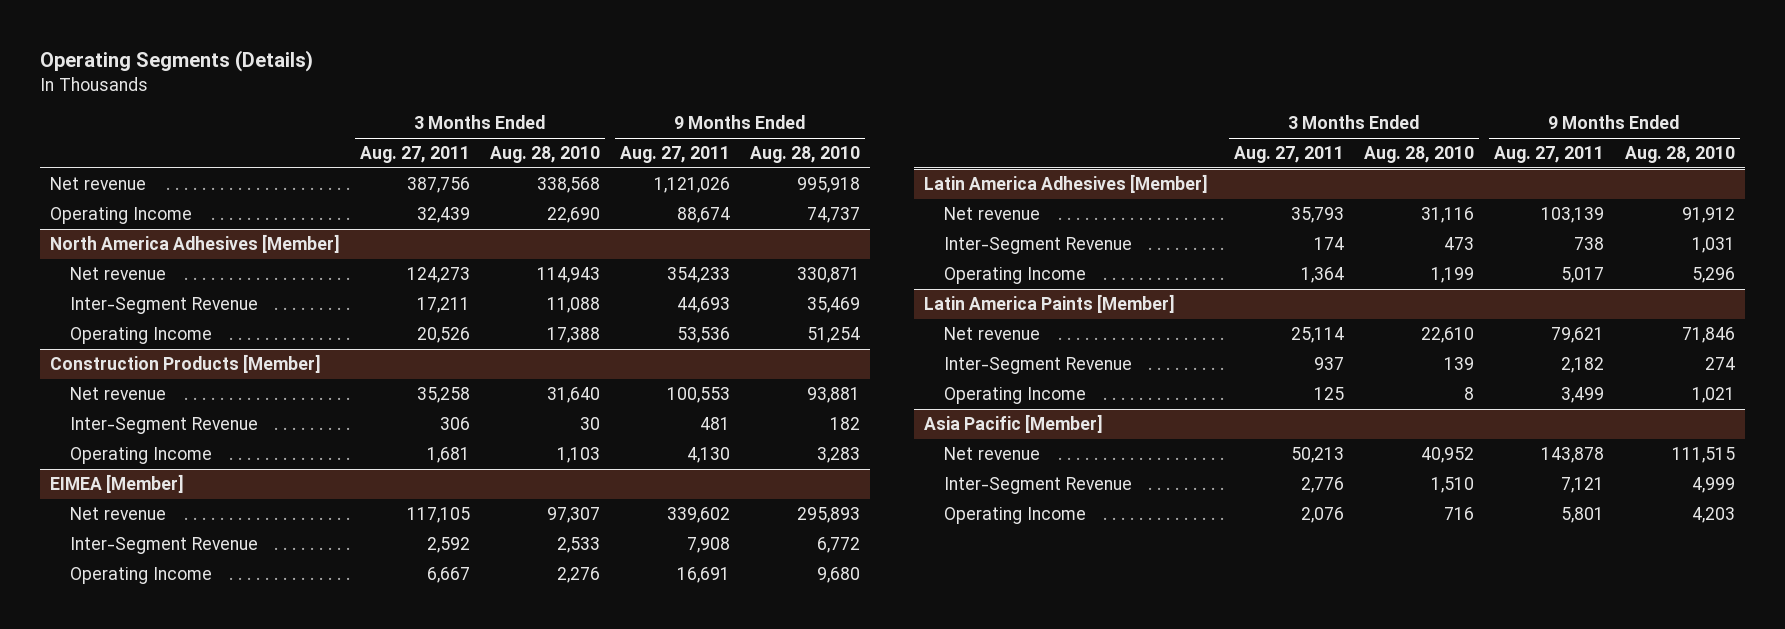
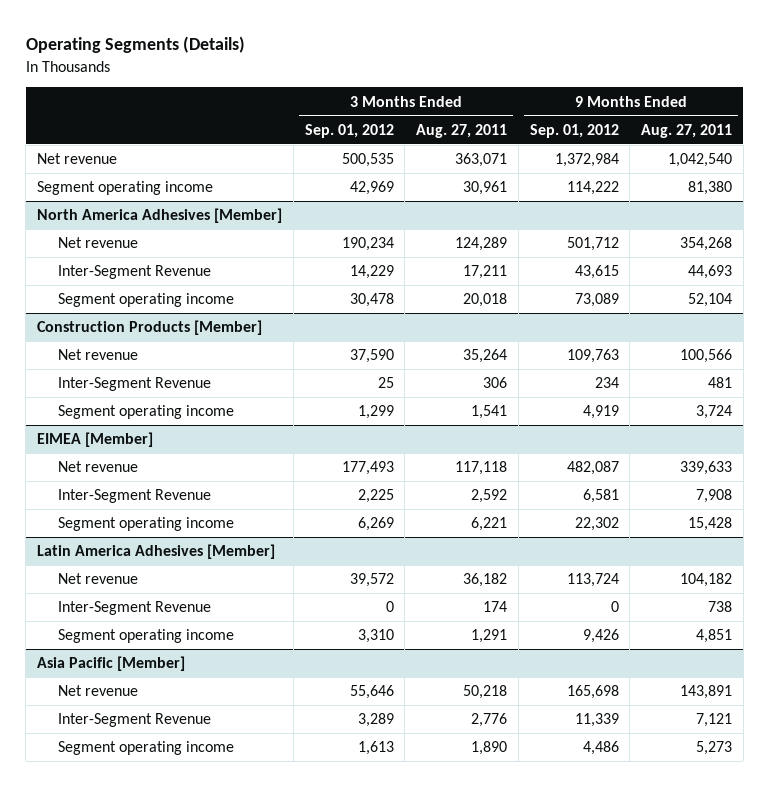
[490,146,601,164] Aug. 28, 2010 -> none
[750,146,861,164] Aug. 28, 2010 -> none
none -> [304,123,394,138] Sep. 01, 2012
none -> [529,123,619,138] Sep. 01, 2012
[407,177,471,194] 387,756 -> [455,153,508,168] 363,071
[654,177,731,194] 1,121,026 -> [668,153,733,168] 1,042,540
[50,207,193,225] Operating Income -> [37,181,214,196] Segment operating income
[417,207,471,224] 32,439 -> [463,181,508,196] 30,961
[677,207,731,224] 88,674 -> [688,181,733,196] 81,380
[407,267,471,284] 124,273 -> [455,237,508,252] 124,289
[667,267,731,284] 354,233 -> [680,237,733,252] 354,268
[70,327,213,345] Operating Income -> [58,293,235,308] Segment operating income
[417,327,471,344] 20,526 -> [463,293,508,308] 20,018
[677,327,731,344] 53,536 -> [688,293,733,308] 52,104
[417,387,471,404] 35,258 -> [463,349,508,364] 35,264
[667,387,731,404] 100,553 -> [680,349,733,364] 100,566
[70,447,213,465] Operating Income -> [58,405,235,420] Segment operating income
[427,447,471,464] 1,681 -> [471,405,508,420] 1,541
[687,447,731,464] 4,130 -> [696,405,733,420] 3,724
[407,507,471,524] 117,105 -> [455,461,508,476] 117,118
[667,507,731,524] 339,602 -> [680,461,733,476] 339,633
[70,567,213,585] Operating Income -> [58,517,235,532] Segment operating income
[427,567,471,584] 6,667 -> [471,517,508,532] 6,221
[677,567,731,584] 16,691 -> [688,517,733,532] 15,428
[1291,207,1345,224] 35,793 -> [463,573,508,588] 36,182
[1541,207,1605,224] 103,139 -> [680,573,733,588] 104,182
[924,294,1176,314] Latin America Paints [Member] -> none
[944,327,1041,341] Net revenue -> none
[944,357,1133,375] Inter-Segment Revenue -> none
[944,387,1087,405] Operating Income -> none
[944,267,1087,285] Operating Income -> [58,629,235,644] Segment operating income
[1301,267,1345,284] 1,364 -> [471,629,508,644] 1,291
[1561,267,1605,284] 5,017 -> [696,629,733,644] 4,851
[1291,447,1345,464] 50,213 -> [463,685,508,700] 50,218
[1541,447,1605,464] 143,878 -> [680,685,733,700] 143,891
[944,507,1087,525] Operating Income -> [58,741,235,756] Segment operating income
[1301,507,1345,524] 2,076 -> [471,741,508,756] 1,890
[1561,507,1605,524] 5,801 -> [696,741,733,756] 5,273

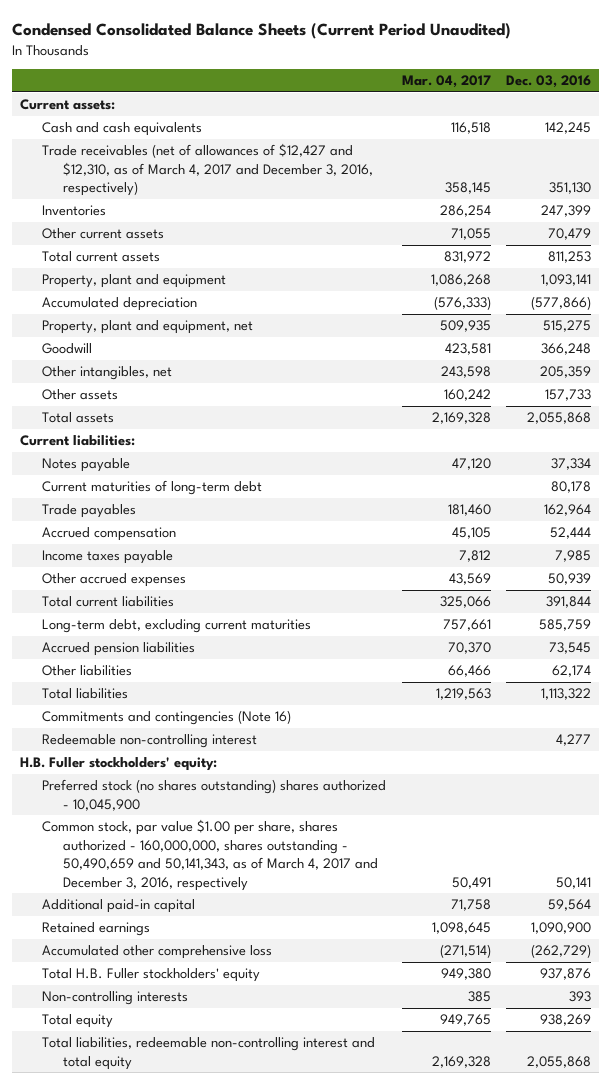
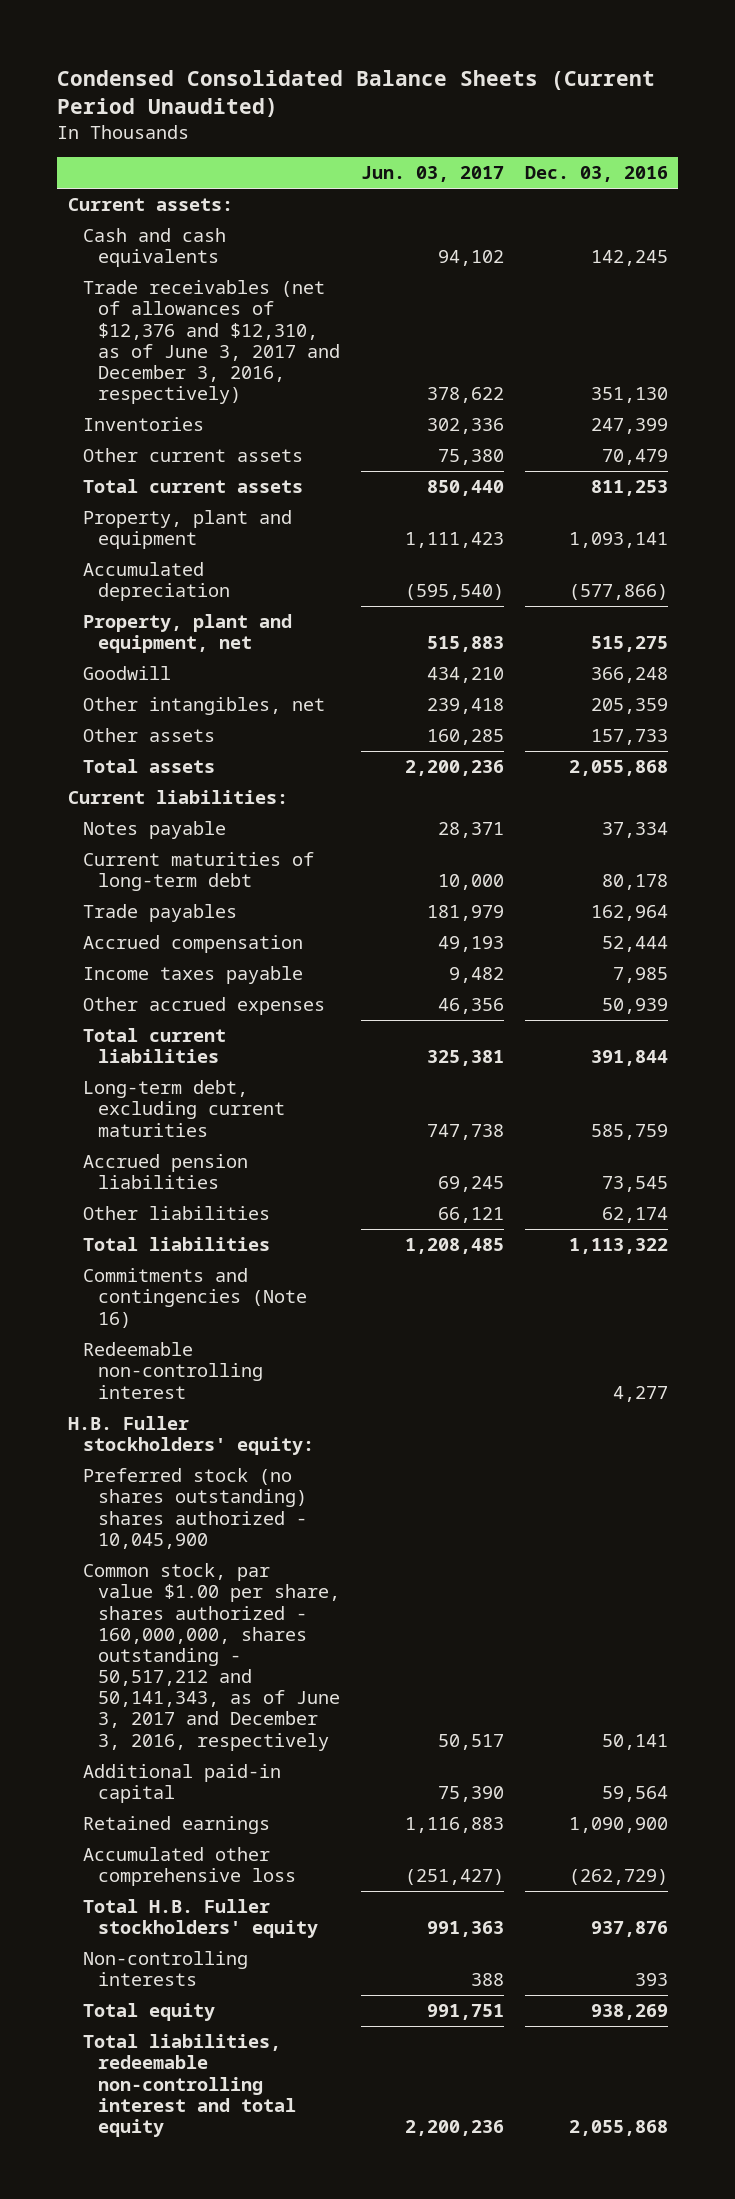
[401,75,491,89] Mar. 04, 2017 -> none
none -> [361,166,505,183] Jun. 03, 2017
[41,143,374,197] Trade receivables (net of allowances of $12,427 and $12,310, as of March 4, 2017 and December 3, 2016, respectively) -> [83,280,341,405] Trade receivables (net of allowances of $12,376 and $12,310, as of June 3, 2017 and December 3, 2016, respectively)
[41,819,379,891] Common stock, par value $1.00 per share, shares authorized - 160,000,000, shares outstanding - 50,490,659 and 50,141,343, as of March 4, 2017 and December 3, 2016, respectively -> [83,1563,341,1751] Common stock, par value $1.00 per share, shares authorized - 160,000,000, shares outstanding - 50,517,212 and 50,141,343, as of June 3, 2017 and December 3, 2016, respectively

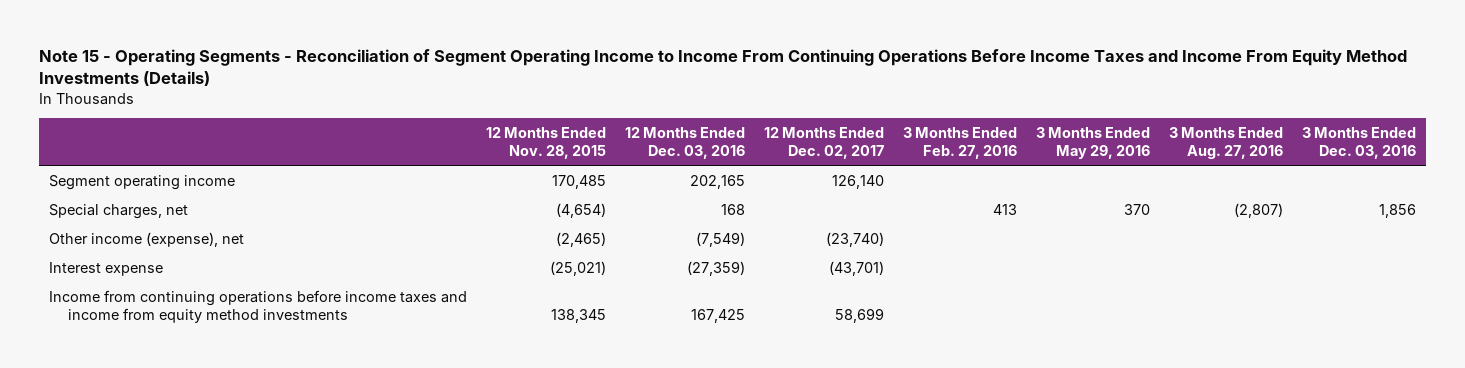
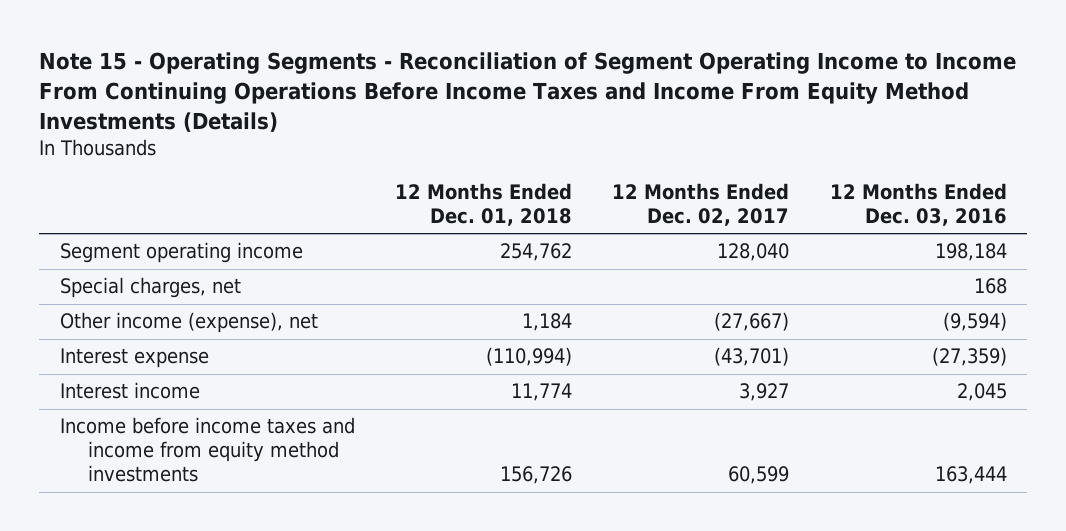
[485,127,606,160] 12 Months Ended Nov. 28, 2015 -> none
[902,127,1017,160] 3 Months Ended Feb. 27, 2016 -> none
[1036,127,1151,160] 3 Months Ended May 29, 2016 -> none
[1169,127,1284,160] 3 Months Ended Aug. 27, 2016 -> none
[1302,127,1417,160] 3 Months Ended Dec. 03, 2016 -> none
none -> [394,182,572,226] 12 Months Ended Dec. 01, 2018
[689,174,745,189] 202,165 -> [934,243,1007,262] 198,184
[831,174,884,189] 126,140 -> [717,243,790,262] 128,040
[695,231,745,247] (7,549) -> [942,312,1007,332] (9,594)
[825,231,884,247] (23,740) -> [714,312,790,332] (27,667)
none -> [59,382,200,400] Interest income
[48,289,467,323] Income from continuing operations before income taxes and income from equity method investments -> [59,417,355,483] Income before income taxes and income from equity method investments
[690,308,745,323] 167,425 -> [934,466,1007,485] 163,444
[834,307,884,323] 58,699 -> [728,466,790,485] 60,599

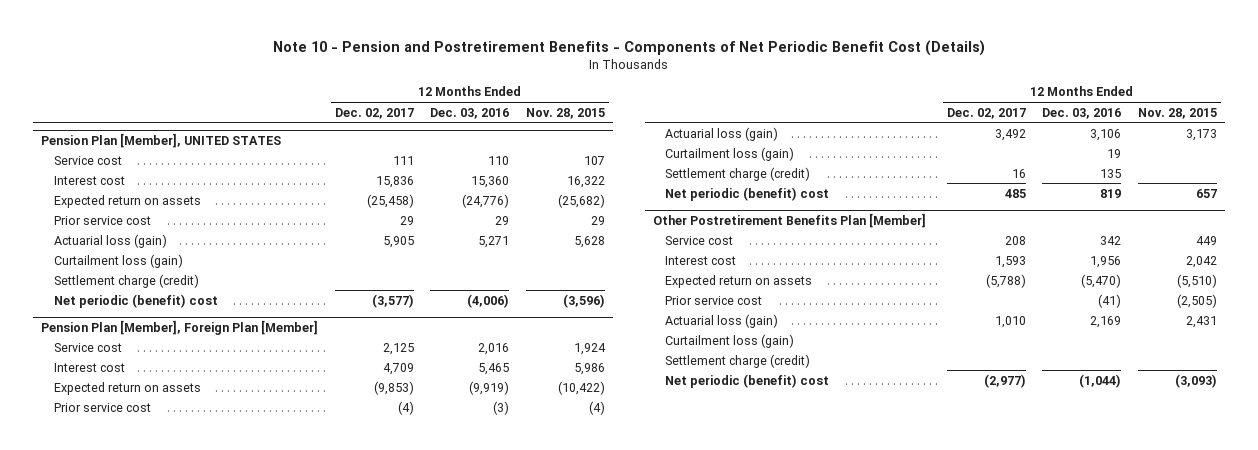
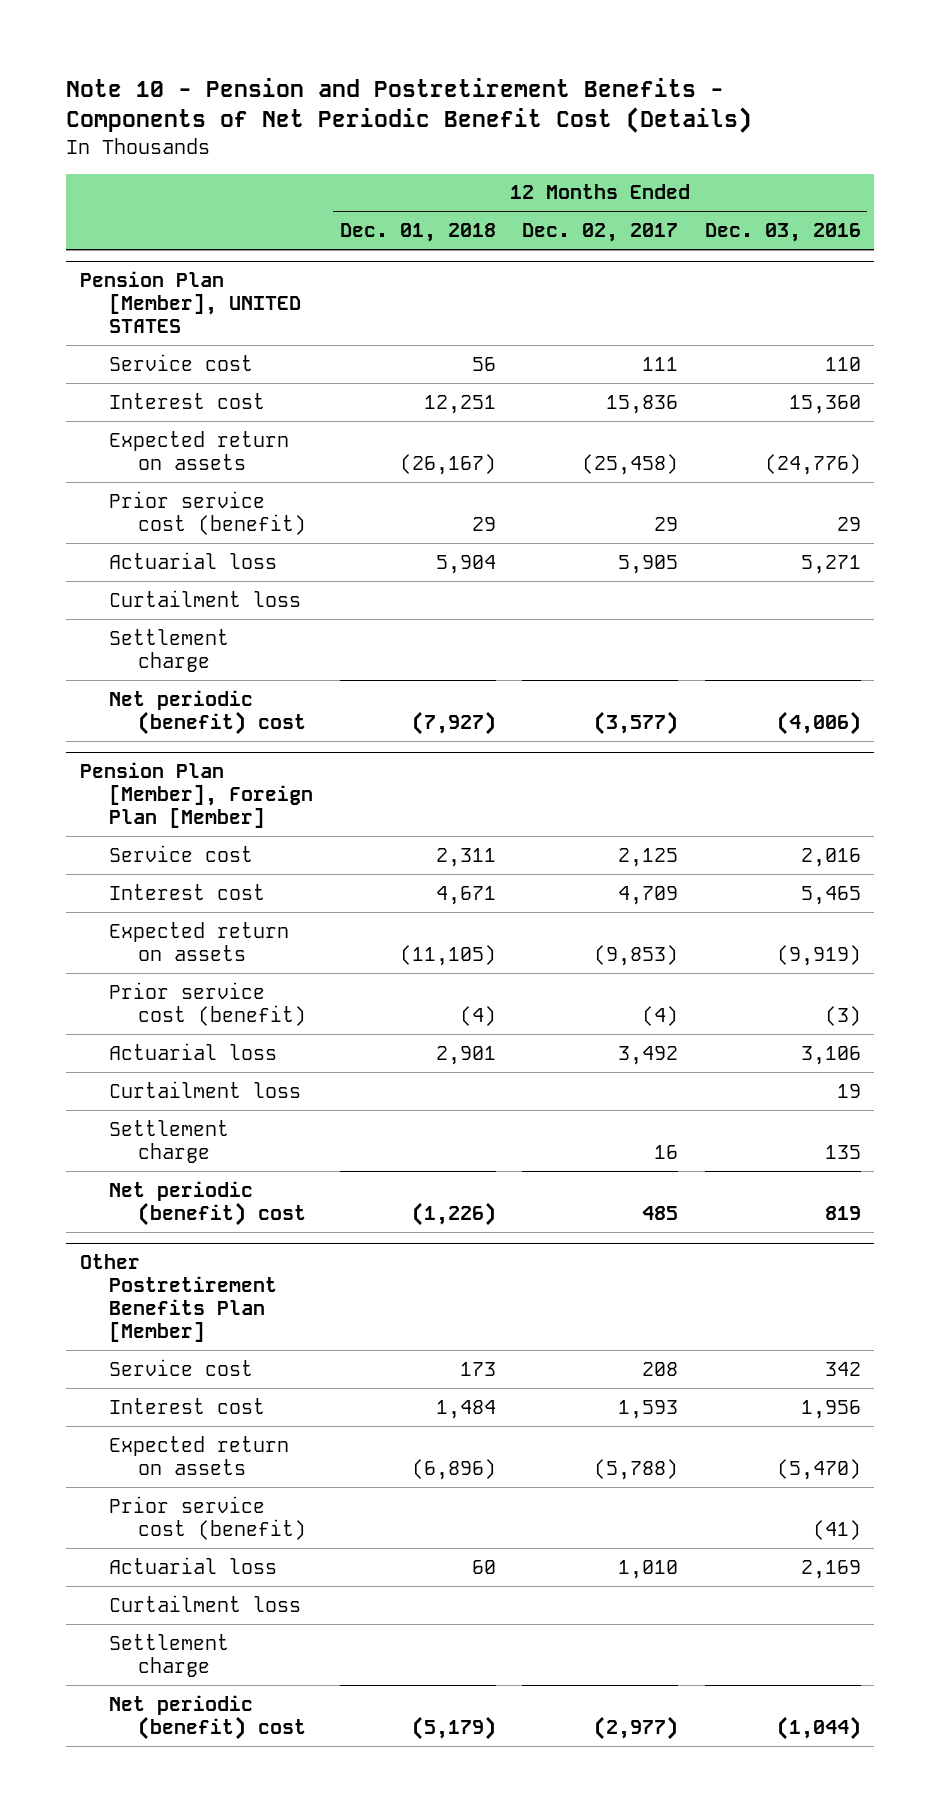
[525,107,605,119] Nov. 28, 2015 -> none
none -> [339,223,496,243] Dec. 01, 2018
[53,215,151,225] Prior service cost -> [108,490,307,535] Prior service cost (benefit)
[53,233,167,248] Actuarial loss (gain) -> [108,551,277,569] Actuarial loss
[53,253,183,268] Curtailment loss (gain) -> [108,589,301,607] Curtailment loss
[53,273,199,288] Settlement charge (credit) -> [108,628,229,672] Settlement charge
[53,402,151,412] Prior service cost -> [108,981,307,1026] Prior service cost (benefit)
[665,126,779,141] Actuarial loss (gain) -> [108,1042,277,1060] Actuarial loss
[665,146,795,161] Curtailment loss (gain) -> [108,1080,301,1098] Curtailment loss
[665,166,811,181] Settlement charge (credit) -> [108,1119,229,1163] Settlement charge
[665,295,763,305] Prior service cost -> [108,1495,307,1540] Prior service cost (benefit)
[665,313,779,328] Actuarial loss (gain) -> [108,1556,277,1574] Actuarial loss
[665,333,795,348] Curtailment loss (gain) -> [108,1594,301,1612] Curtailment loss
[665,353,811,368] Settlement charge (credit) -> [108,1633,229,1677] Settlement charge

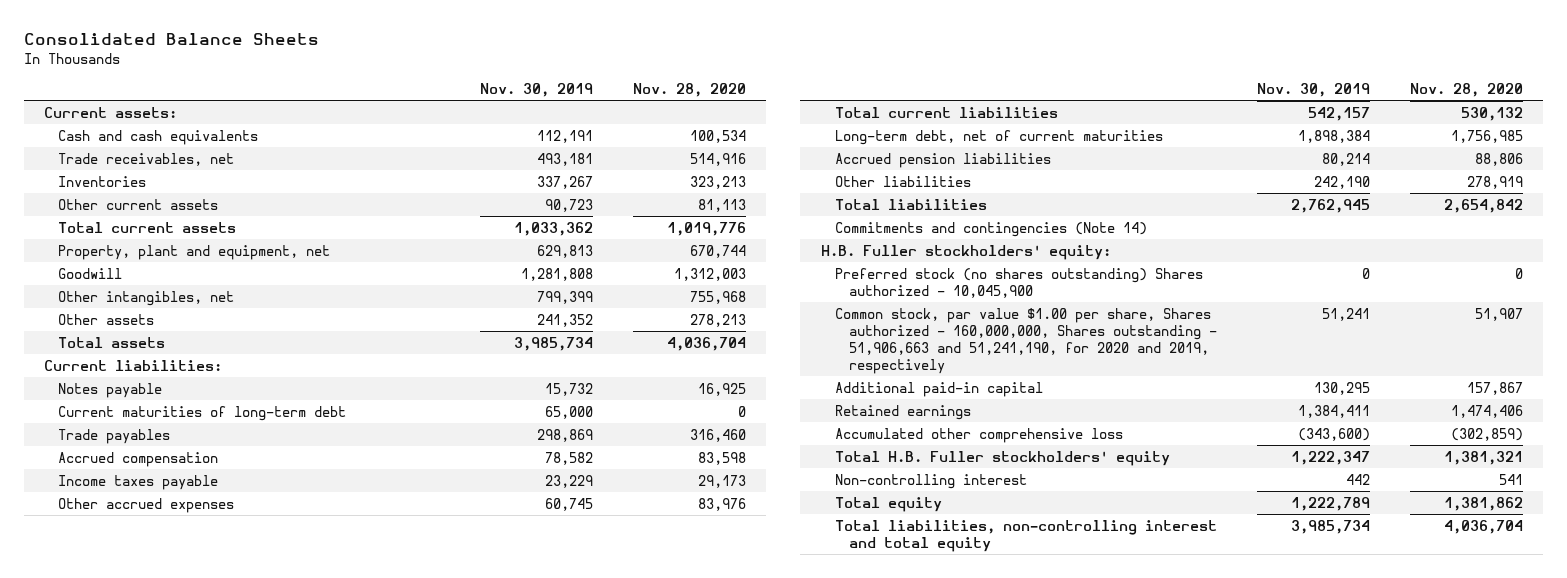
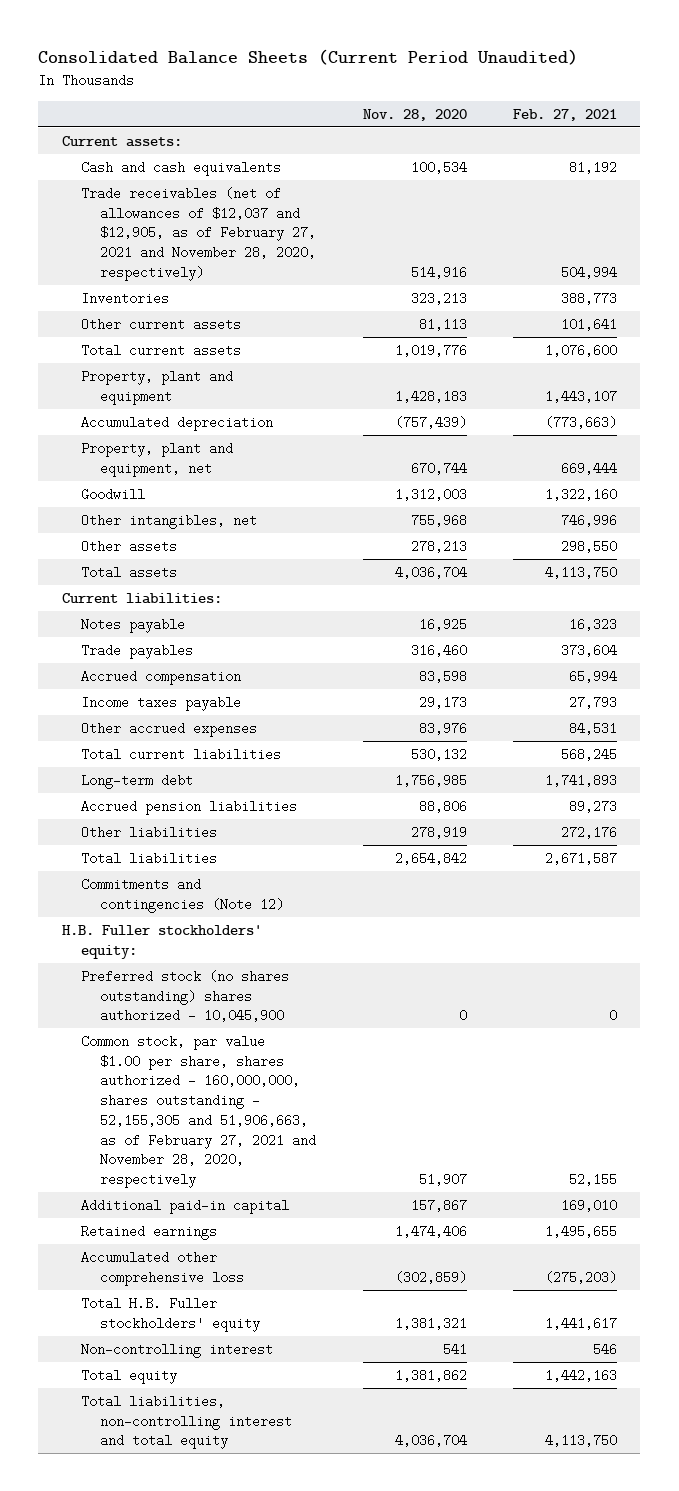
[23,33,319,46] Consolidated Balance Sheets -> [38,49,579,66] Consolidated Balance Sheets (Current Period Unaudited)
[480,82,594,97] Nov. 30, 2019 -> none
none -> [513,108,618,121] Feb. 27, 2021
[57,152,234,166] Trade receivables, net -> [80,186,316,281] Trade receivables (net of allowances of $12,037 and $12,905, as of February 27, 2021 and November 28, 2020, respectively)
none -> [80,369,233,405] Property, plant and equipment
none -> [80,415,273,431] Accumulated depreciation
[57,405,346,421] Current maturities of long-term debt -> none
[834,129,1163,145] Long-term debt, net of current maturities -> [80,773,193,789] Long-term debt
[834,221,1147,237] Commitments and contingencies (Note 14) -> [80,877,284,913] Commitments and contingencies (Note 12)
[834,267,1203,298] Preferred stock (no shares outstanding) Shares authorized - 10,045,900 -> [80,969,289,1023] Preferred stock (no shares outstanding) shares authorized - 10,045,900
[834,307,1217,374] Common stock, par value $1.00 per share, Shares authorized - 160,000,000, Shares outstanding - 51,906,663 and 51,241,190, for 2020 and 2019, respectively -> [80,1034,316,1189] Common stock, par value $1.00 per share, shares authorized - 160,000,000, shares outstanding - 52,155,305 and 51,906,663, as of February 27, 2021 and November 28, 2020, respectively

